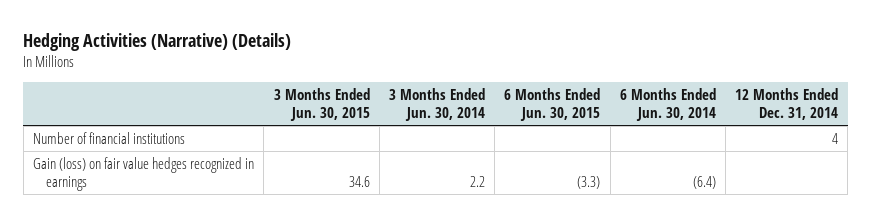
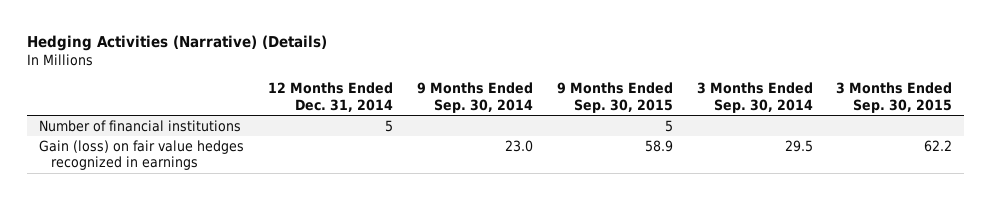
[273,87,370,121] 3 Months Ended Jun. 30, 2015 -> none
[388,87,485,121] 3 Months Ended Jun. 30, 2014 -> none
[504,87,601,121] 6 Months Ended Jun. 30, 2015 -> none
[619,87,716,121] 6 Months Ended Jun. 30, 2014 -> none
none -> [416,82,533,113] 9 Months Ended Sep. 30, 2014
none -> [556,82,673,113] 9 Months Ended Sep. 30, 2015
none -> [696,82,813,113] 3 Months Ended Sep. 30, 2014
none -> [836,82,953,113] 3 Months Ended Sep. 30, 2015
[832,132,839,144] 4 -> [384,120,393,133] 5

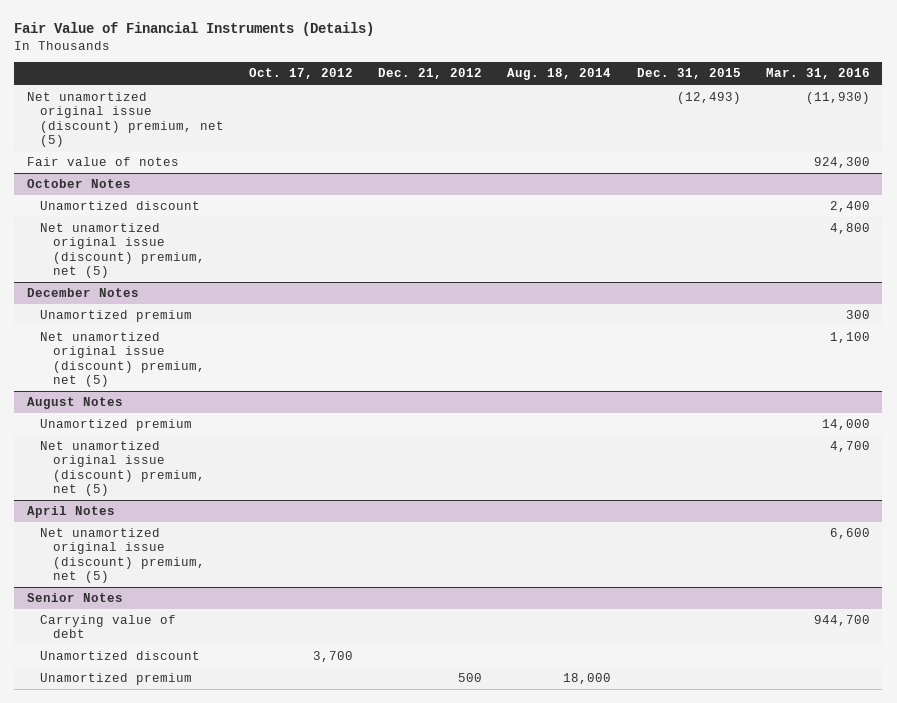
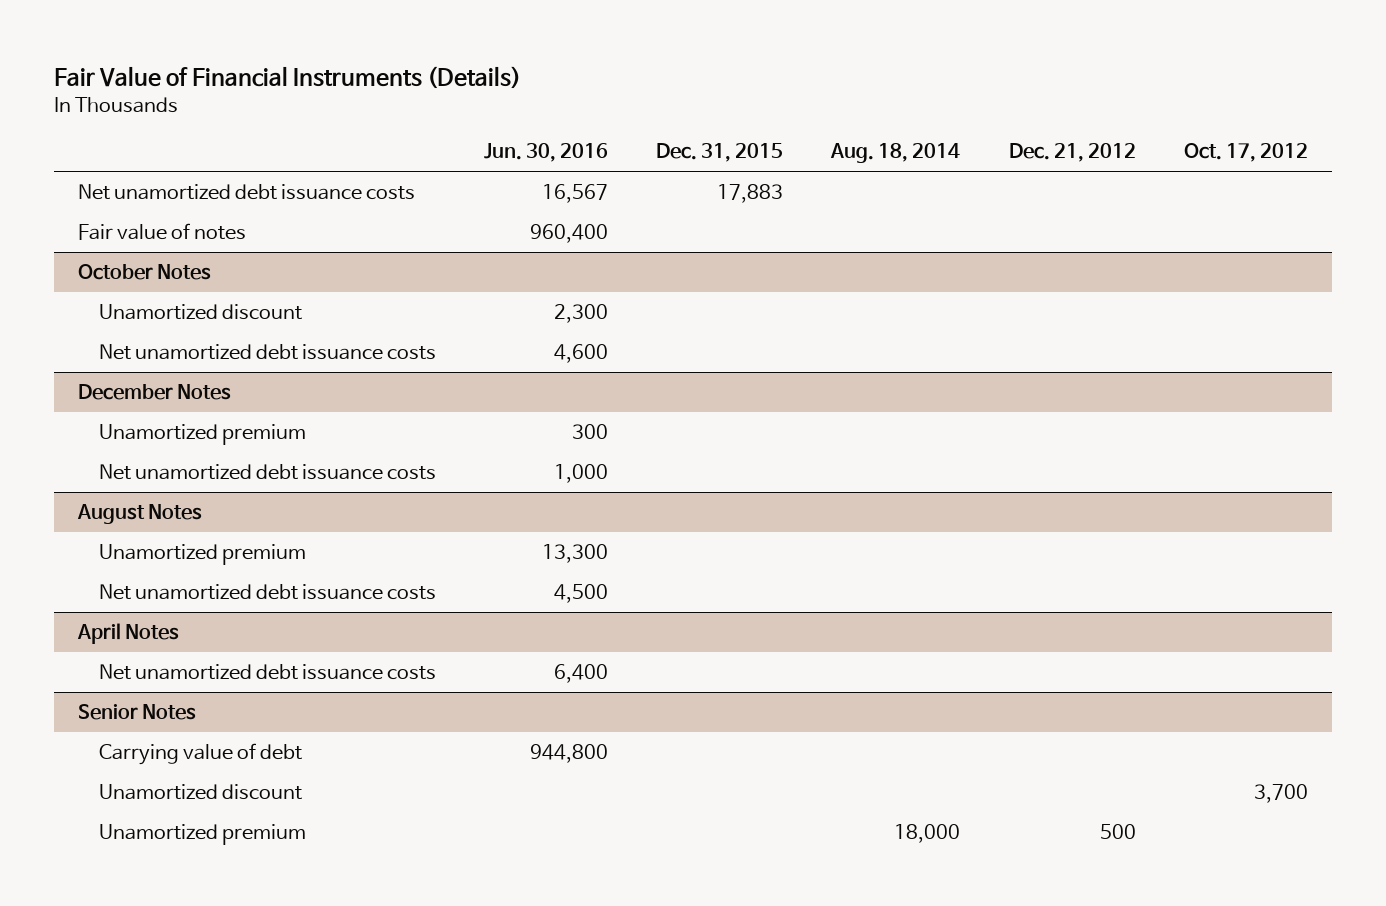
[765,68,870,80] Mar. 31, 2016 -> none
none -> [484,143,609,163] Jun. 30, 2016
[26,92,224,147] Net unamortized original issue (discount) premium, net (5) -> none
none -> [78,183,416,200] Net unamortized debt issuance costs
[39,223,206,278] Net unamortized original issue (discount) premium, net (5) -> none
none -> [98,343,436,360] Net unamortized debt issuance costs
[39,332,206,387] Net unamortized original issue (discount) premium, net (5) -> none
none -> [98,463,436,480] Net unamortized debt issuance costs
[39,441,206,496] Net unamortized original issue (discount) premium, net (5) -> none
none -> [98,583,436,600] Net unamortized debt issuance costs
[39,528,206,583] Net unamortized original issue (discount) premium, net (5) -> none
none -> [98,663,436,680] Net unamortized debt issuance costs

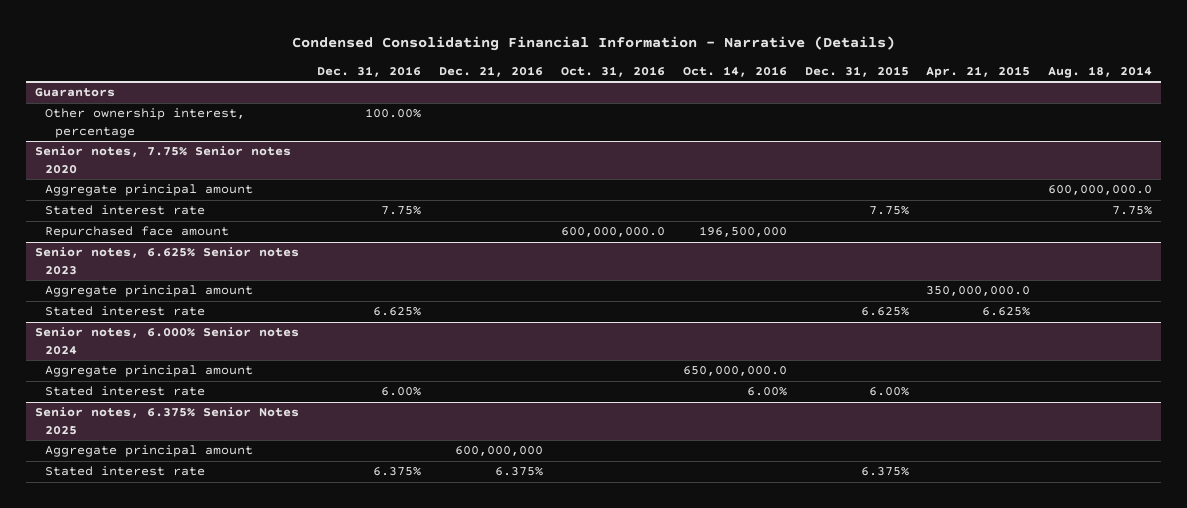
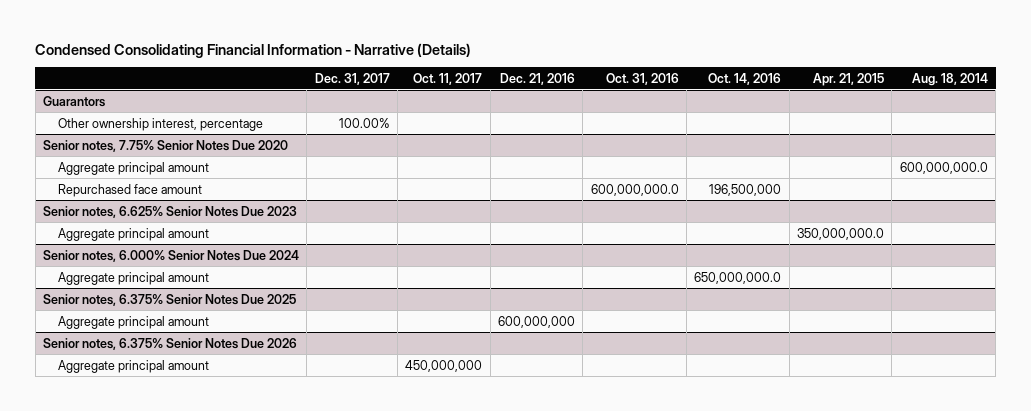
[316,65,421,77] Dec. 31, 2016 -> none
[804,65,909,77] Dec. 31, 2015 -> none
none -> [314,72,390,85] Dec. 31, 2017
none -> [413,72,483,85] Oct. 11, 2017
[34,146,291,174] Senior notes, 7.75% Senior notes 2020 -> [42,139,288,152] Senior notes, 7.75% Senior Notes Due 2020
[44,205,205,216] Stated interest rate -> none
[34,247,299,275] Senior notes, 6.625% Senior notes 2023 -> [42,205,297,218] Senior notes, 6.625% Senior Notes Due 2023
[44,306,205,317] Stated interest rate -> none
[34,327,299,355] Senior notes, 6.000% Senior notes 2024 -> [42,249,299,262] Senior notes, 6.000% Senior Notes Due 2024
[44,386,205,397] Stated interest rate -> none
[34,407,299,435] Senior notes, 6.375% Senior Notes 2025 -> [42,293,296,306] Senior notes, 6.375% Senior Notes Due 2025
[44,466,205,477] Stated interest rate -> none
none -> [42,337,297,350] Senior notes, 6.375% Senior Notes Due 2026
none -> [58,359,210,373] Aggregate principal amount

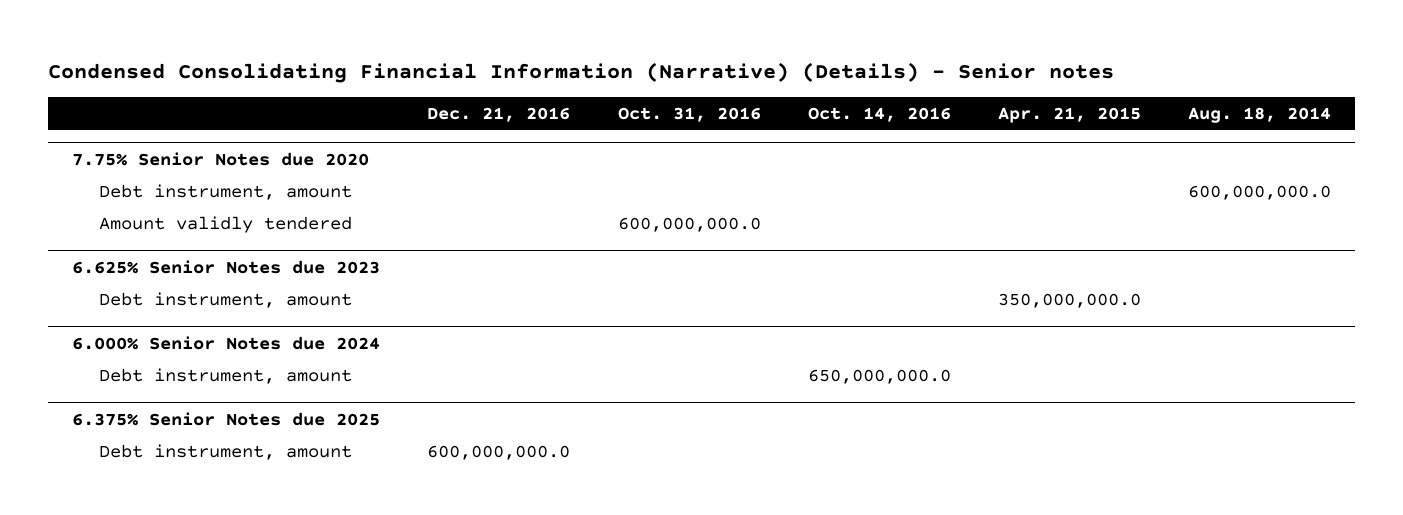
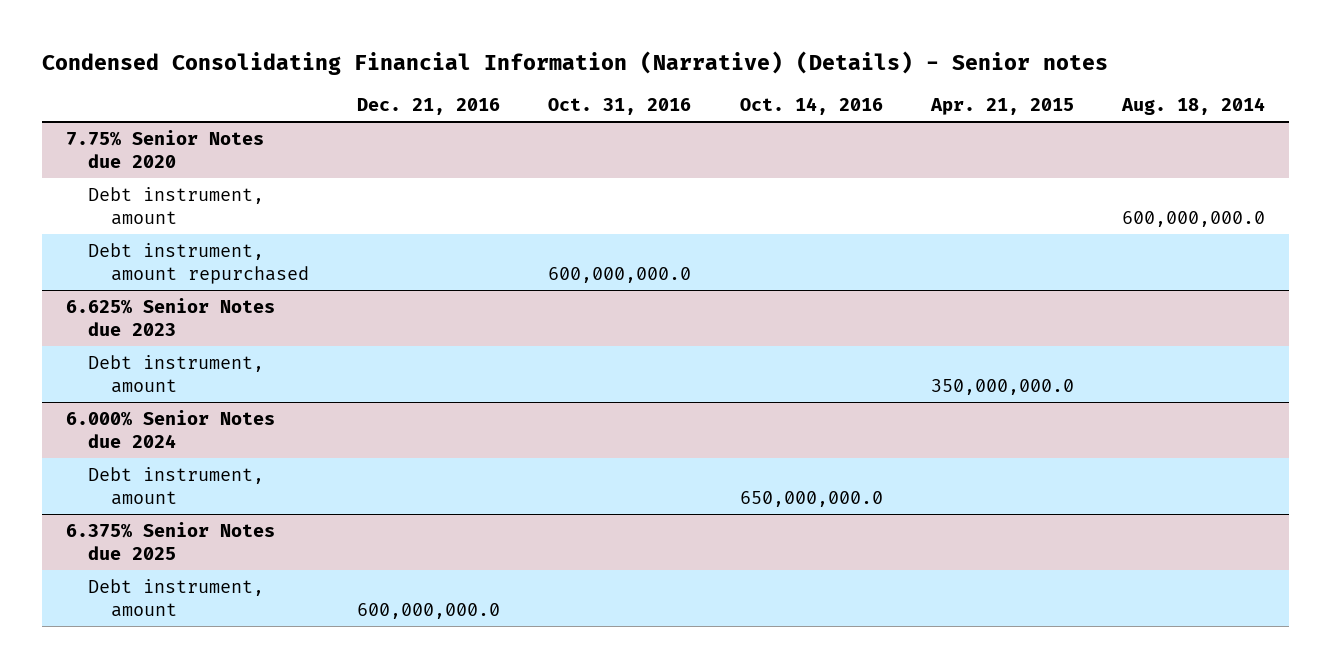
[99,215,353,233] Amount validly tendered -> [88,243,309,284] Debt instrument, amount repurchased

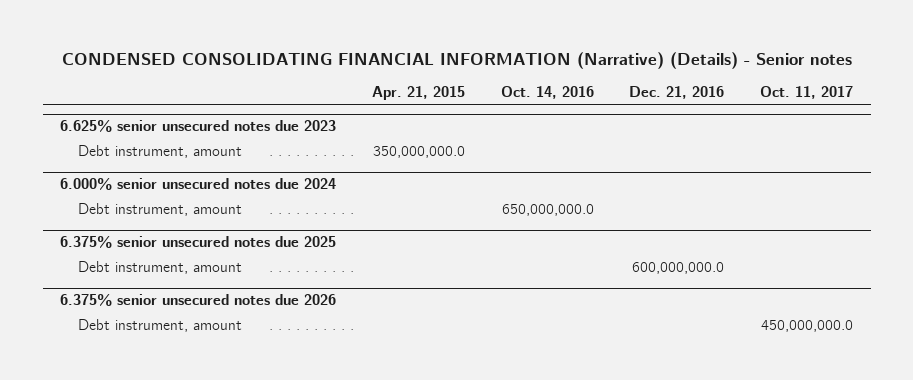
[41,50,1108,75] Condensed Consolidating Financial Information (Narrative) (Details) - Senior notes -> [61,52,852,70] CONDENSED CONSOLIDATING FINANCIAL INFORMATION (Narrative) (Details) - Senior notes
[548,97,692,115] Oct. 31, 2016 -> none
[1121,96,1266,115] Aug. 18, 2014 -> none
none -> [760,85,854,99] Oct. 11, 2017
[65,130,264,168] 7.75% Senior Notes due 2020 -> none
[88,187,265,225] Debt instrument, amount -> none
[88,243,309,284] Debt instrument, amount repurchased -> none
[65,298,275,336] 6.625% Senior Notes due 2023 -> [60,120,337,133] 6.625% senior unsecured notes due 2023
[65,410,275,448] 6.000% Senior Notes due 2024 -> [60,178,337,191] 6.000% senior unsecured notes due 2024
[65,522,275,560] 6.375% Senior Notes due 2025 -> [60,236,337,249] 6.375% senior unsecured notes due 2025
none -> [60,294,337,307] 6.375% senior unsecured notes due 2026
none -> [77,319,242,333] Debt instrument, amount

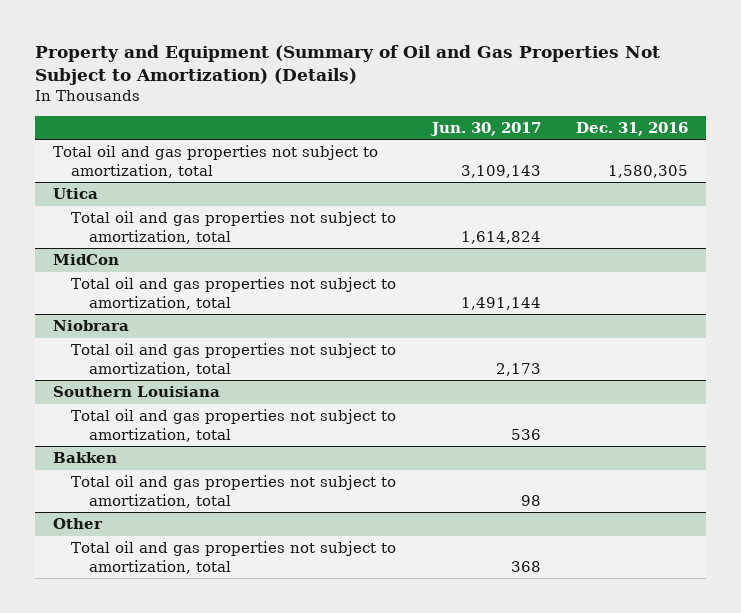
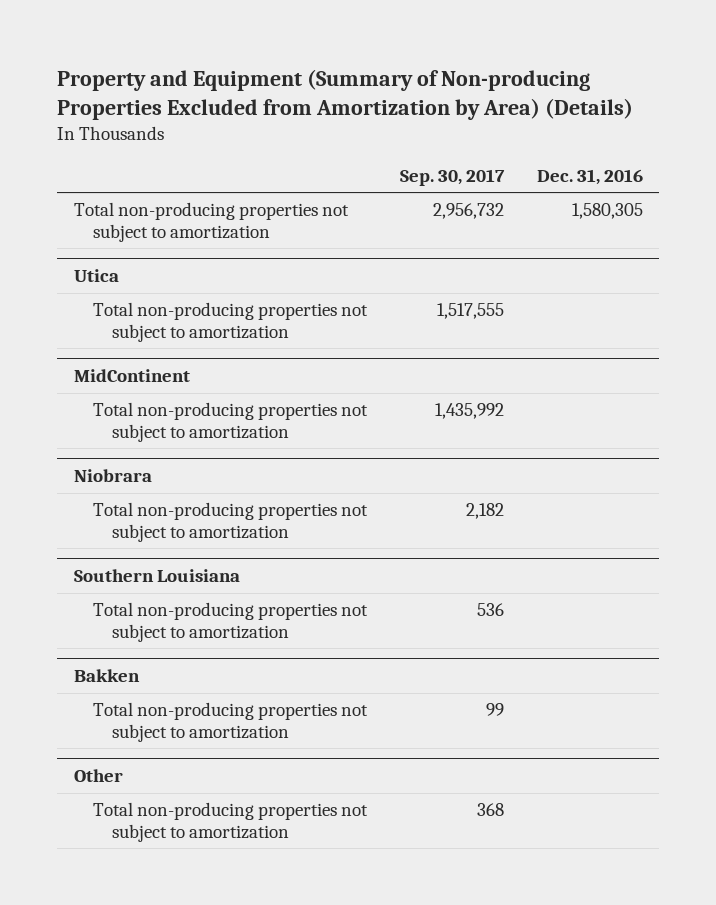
[35,45,661,86] Property and Equipment (Summary of Oil and Gas Properties Not Subject to Amortization) (Details) -> [57,69,634,120] Property and Equipment (Summary of Non-producing Properties Excluded from Amortization by Area) (Details)
[429,121,541,136] Jun. 30, 2017 -> none
none -> [399,168,505,186] Sep. 30, 2017
[53,145,379,178] Total oil and gas properties not subject to amortization, total -> [73,202,349,242] Total non-producing properties not subject to amortization
[71,211,397,244] Total oil and gas properties not subject to amortization, total -> [92,302,368,342] Total non-producing properties not subject to amortization
[53,254,120,266] MidCon -> [73,369,190,383] MidContinent
[71,277,397,310] Total oil and gas properties not subject to amortization, total -> [92,402,368,442] Total non-producing properties not subject to amortization
[71,343,397,376] Total oil and gas properties not subject to amortization, total -> [92,502,368,542] Total non-producing properties not subject to amortization
[71,409,397,442] Total oil and gas properties not subject to amortization, total -> [92,602,368,642] Total non-producing properties not subject to amortization
[71,475,397,508] Total oil and gas properties not subject to amortization, total -> [92,702,368,742] Total non-producing properties not subject to amortization
[71,541,397,574] Total oil and gas properties not subject to amortization, total -> [92,802,368,842] Total non-producing properties not subject to amortization

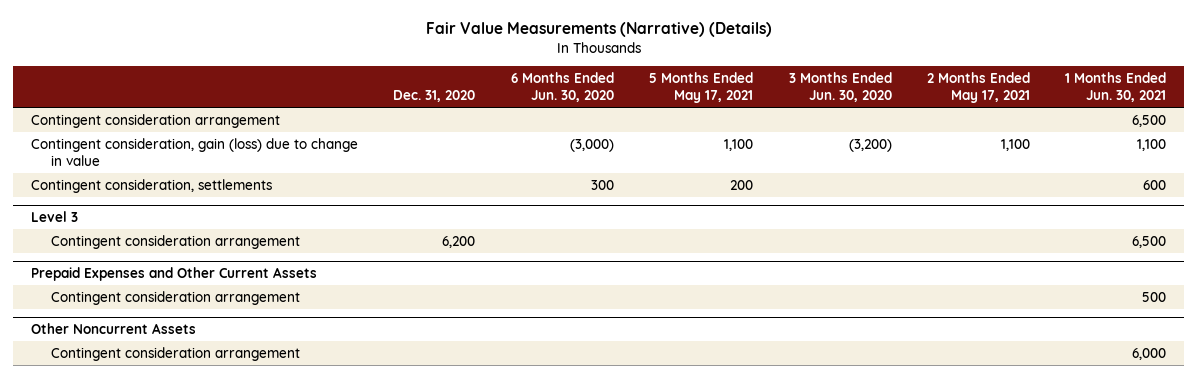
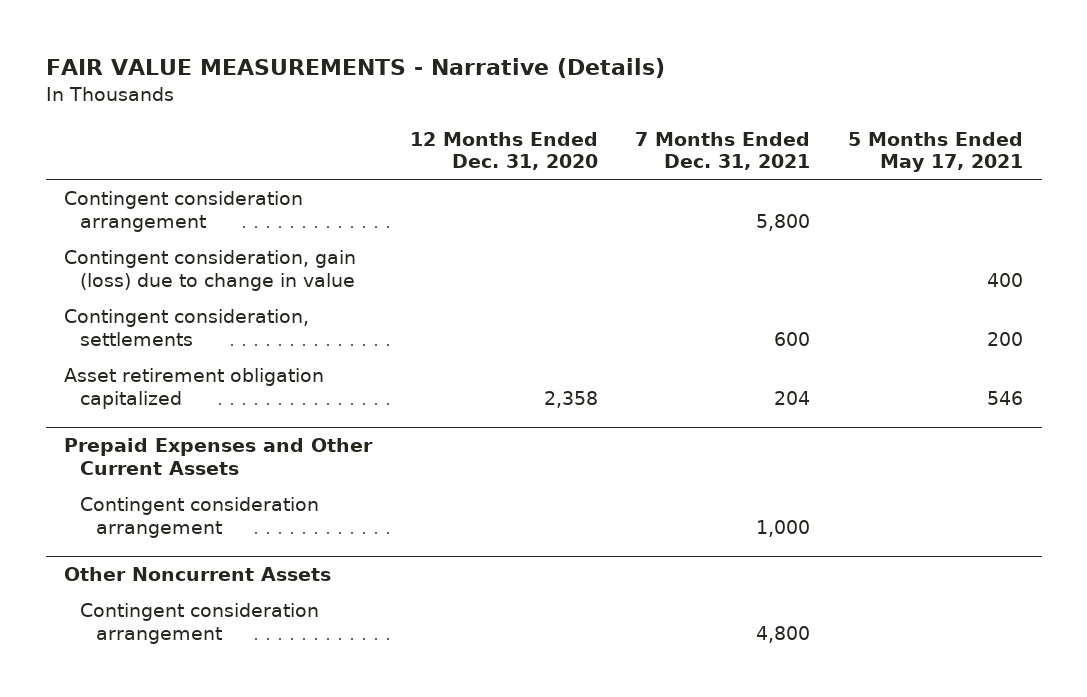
[425,22,772,38] Fair Value Measurements (Narrative) (Details) -> [45,58,665,79] FAIR VALUE MEASUREMENTS - Narrative (Details)
[393,90,476,103] Dec. 31, 2020 -> none
[510,72,614,103] 6 Months Ended Jun. 30, 2020 -> none
[788,72,892,103] 3 Months Ended Jun. 30, 2020 -> none
[927,72,1031,104] 2 Months Ended May 17, 2021 -> none
[1065,72,1167,103] 1 Months Ended Jun. 30, 2021 -> none
none -> [409,131,598,171] 12 Months Ended Dec. 31, 2020
none -> [635,131,811,171] 7 Months Ended Dec. 31, 2021
[724,138,754,151] 1,100 -> [986,272,1023,287] 400
[30,211,78,223] Level 3 -> none
[50,234,300,249] Contingent consideration arrangement -> none
none -> [64,368,325,409] Asset retirement obligation capitalized

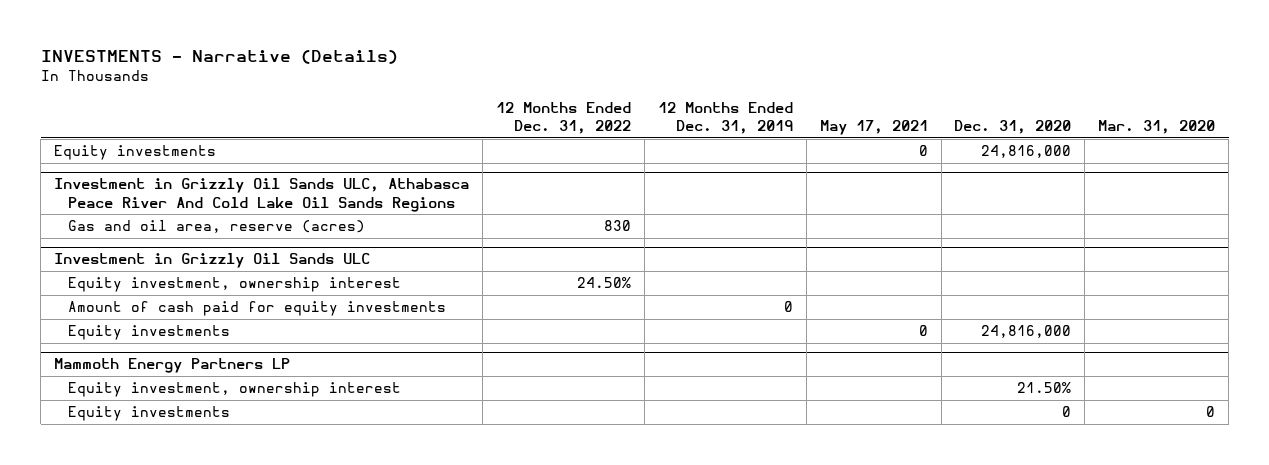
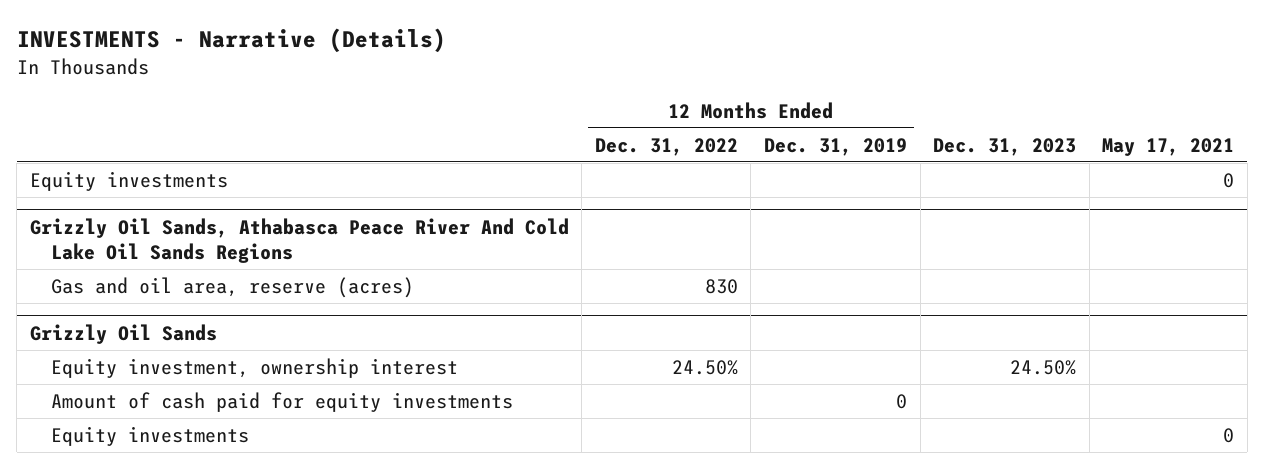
[954,119,1072,134] Dec. 31, 2020 -> none
[1098,119,1216,134] Mar. 31, 2020 -> none
none -> [933,137,1077,156] Dec. 31, 2023
[54,178,470,212] Investment in Grizzly Oil Sands ULC, Athabasca Peace River And Cold Lake Oil Sands Regions -> [29,217,569,264] Grizzly Oil Sands, Athabasca Peace River And Cold Lake Oil Sands Regions
[54,253,371,269] Investment in Grizzly Oil Sands ULC -> [29,323,217,344] Grizzly Oil Sands
[54,358,291,374] Mammoth Energy Partners LP -> none
[68,382,402,398] Equity investment, ownership interest -> none
[68,406,231,422] Equity investments -> none

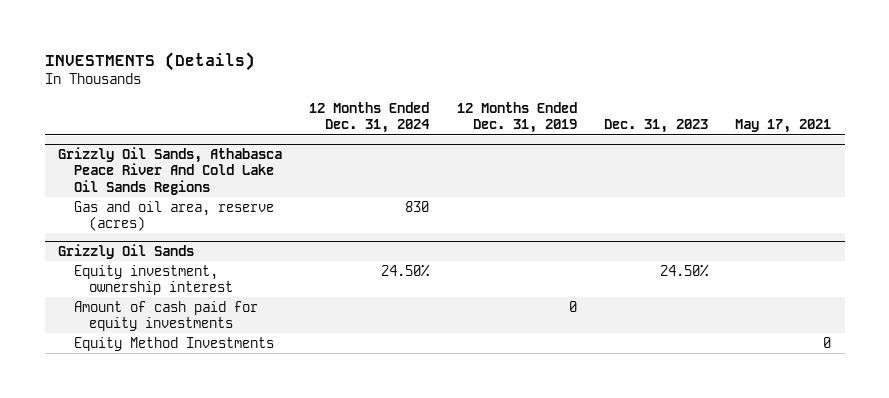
[16,28,446,54] INVESTMENTS - Narrative (Details) -> [44,51,255,71] INVESTMENTS (Details)
[594,137,738,156] Dec. 31, 2022 -> none
none -> [309,102,431,134] 12 Months Ended Dec. 31, 2024
[29,170,228,191] Equity investments -> none
[50,425,249,446] Equity investments -> [73,336,274,351] Equity Method Investments

